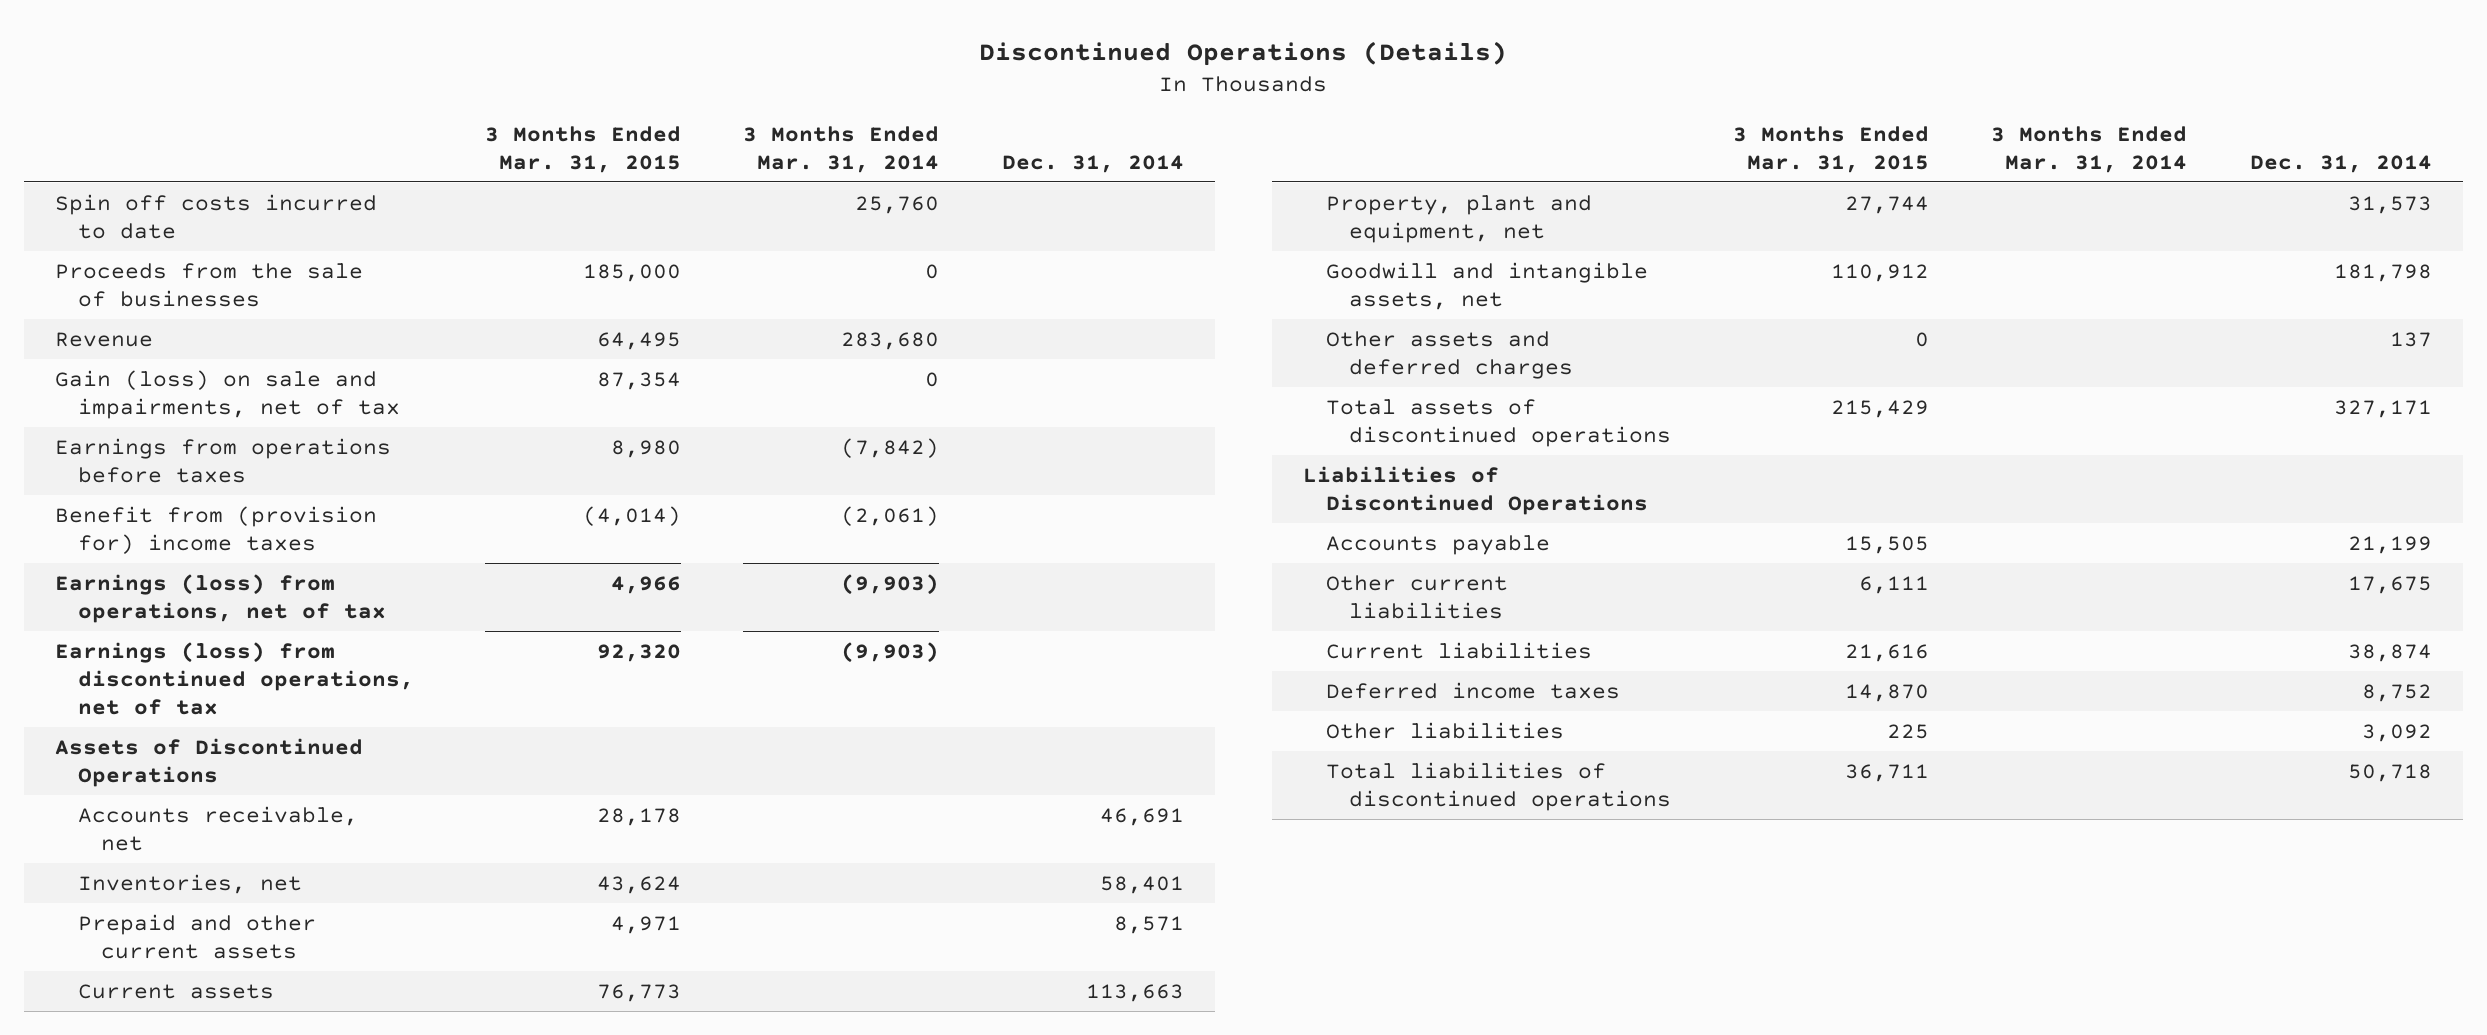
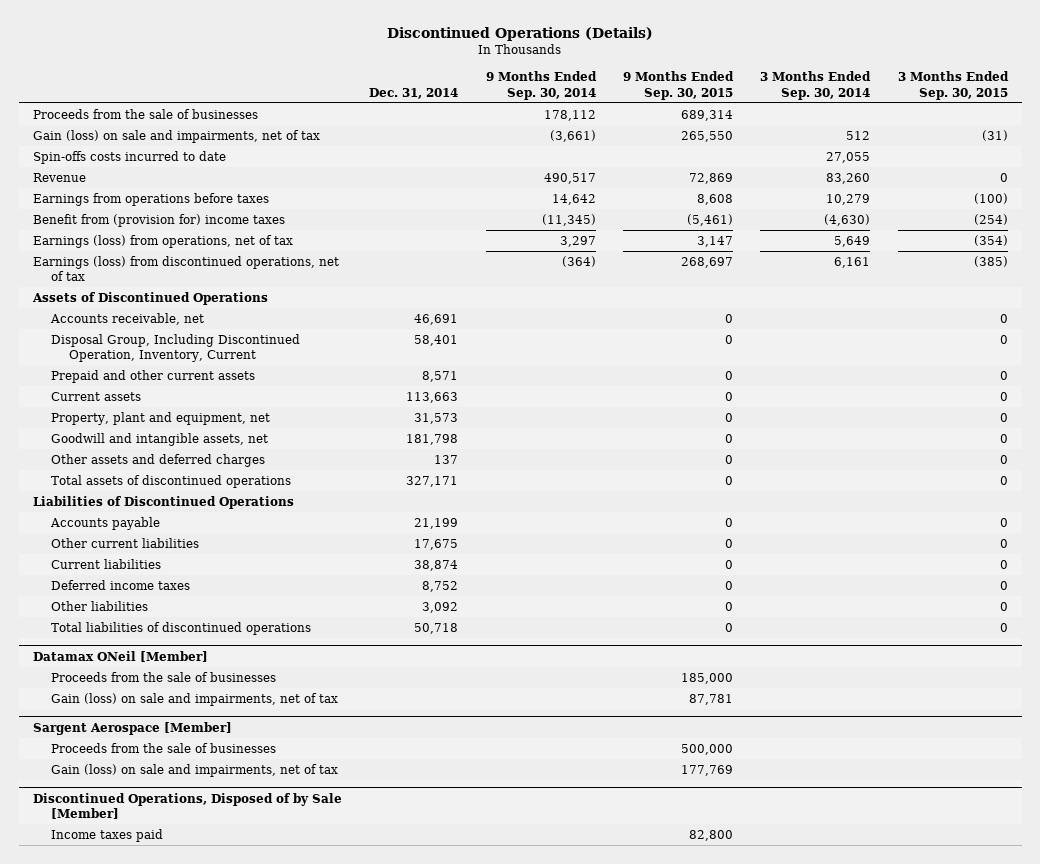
[484,125,681,173] 3 Months Ended Mar. 31, 2015 -> none
[743,125,940,173] 3 Months Ended Mar. 31, 2014 -> none
none -> [485,70,597,100] 9 Months Ended Sep. 30, 2014
none -> [622,70,734,100] 9 Months Ended Sep. 30, 2015
none -> [760,70,872,100] 3 Months Ended Sep. 30, 2014
none -> [897,70,1009,100] 3 Months Ended Sep. 30, 2015
[55,193,378,239] Spin off costs incurred to date -> none
none -> [32,150,226,164] Spin-offs costs incurred to date
[55,331,154,347] Revenue -> [32,172,86,182] Revenue
[77,873,302,894] Inventories, net -> [50,333,300,363] Disposal Group, Including Discontinued Operation, Inventory, Current
none -> [32,650,208,662] Datamax ONeil [Member]
none -> [50,671,276,682] Proceeds from the sale of businesses
none -> [50,692,338,706] Gain (loss) on sale and impairments, net of tax
none -> [32,721,232,735] Sargent Aerospace [Member]
none -> [50,742,276,753] Proceeds from the sale of businesses
none -> [50,763,338,777] Gain (loss) on sale and impairments, net of tax
none -> [32,792,342,820] Discontinued Operations, Disposed of by Sale [Member]
none -> [50,828,163,842] Income taxes paid

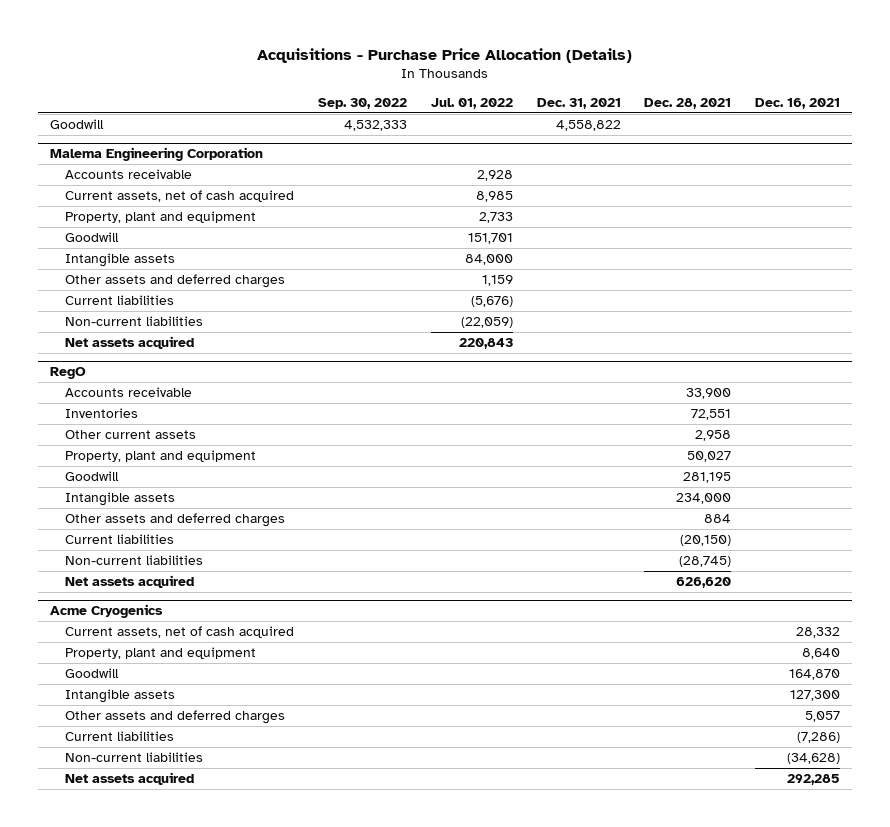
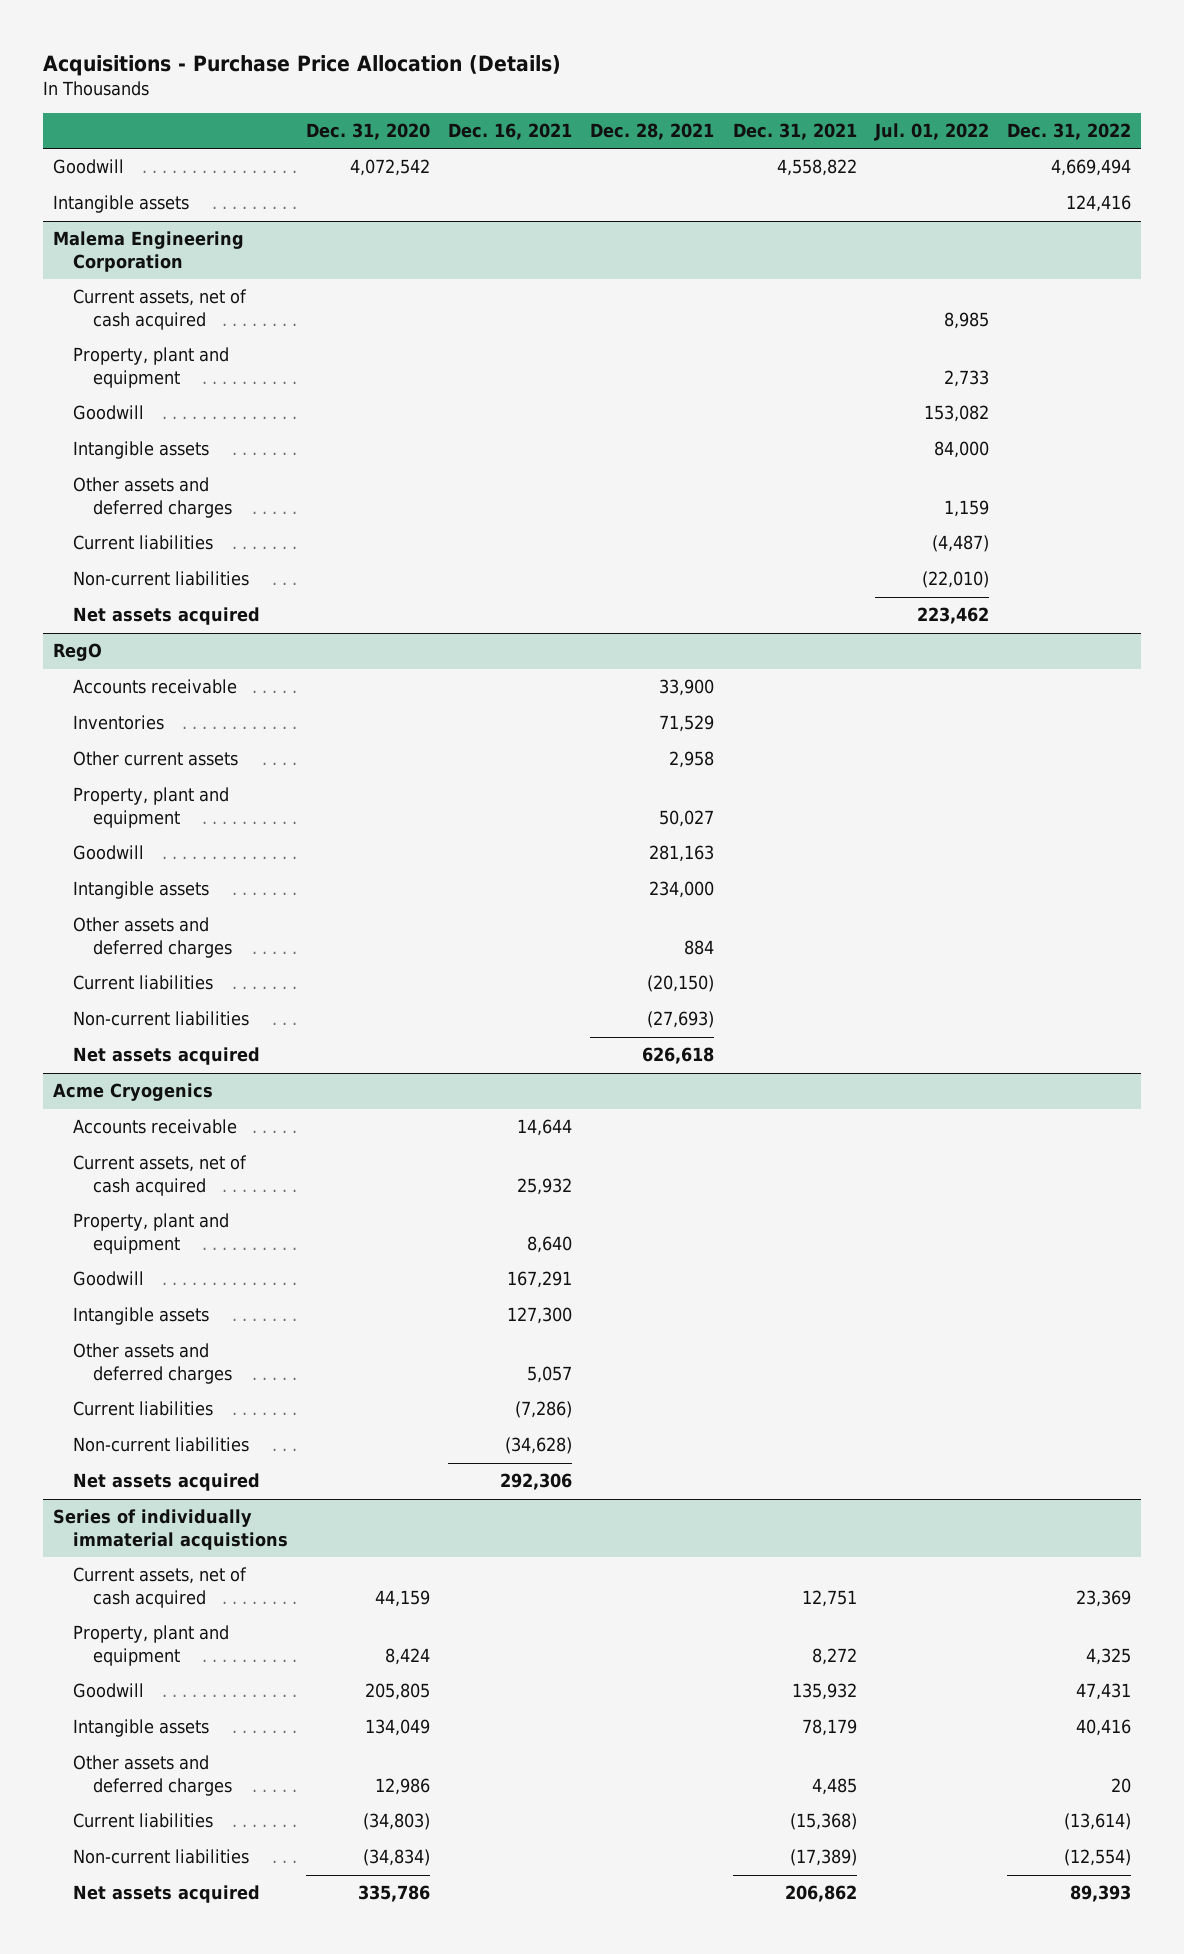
[318,98,408,110] Sep. 30, 2022 -> none
none -> [305,123,430,141] Dec. 31, 2020
none -> [1007,123,1132,141] Dec. 31, 2022
none -> [52,195,189,214] Intangible assets
[65,169,193,180] Accounts receivable -> none
[467,233,513,245] 151,701 -> [924,405,990,423] 153,082
[470,296,513,308] (5,676) -> [932,535,990,553] (4,487)
[460,317,513,329] (22,059) -> [922,571,990,589] (22,010)
[458,338,513,350] 220,843 -> [917,607,990,625] 223,462
[691,409,732,421] 72,551 -> [659,715,715,733] 71,529
[683,472,732,484] 281,195 -> [649,845,715,863] 281,163
[679,556,732,568] (28,745) -> [647,1011,715,1029] (27,693)
[676,577,732,589] 626,620 -> [642,1047,715,1065] 626,618
none -> [72,1119,237,1135] Accounts receivable
[796,627,841,639] 28,332 -> [517,1177,573,1195] 25,932
[789,669,841,681] 164,870 -> [507,1271,573,1289] 167,291
[787,774,841,786] 292,285 -> [500,1473,573,1491] 292,306
none -> [52,1509,288,1550] Series of individually immaterial acquistions
none -> [72,1567,247,1608] Current assets, net of cash acquired
none -> [72,1625,229,1666] Property, plant and equipment
none -> [72,1683,144,1699] Goodwill
none -> [72,1719,209,1738] Intangible assets
none -> [72,1755,232,1796] Other assets and deferred charges
none -> [72,1813,213,1829] Current liabilities
none -> [72,1849,249,1865] Non-current liabilities
none -> [72,1885,260,1904] Net assets acquired

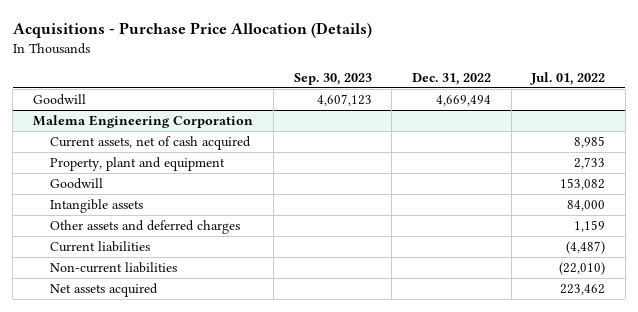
[305,123,430,141] Dec. 31, 2020 -> none
[448,123,573,141] Dec. 16, 2021 -> none
[590,123,715,141] Dec. 28, 2021 -> none
[732,123,857,141] Dec. 31, 2021 -> none
none -> [293,72,372,85] Sep. 30, 2023
[52,195,189,214] Intangible assets -> none
[52,643,102,662] RegO -> none
[72,679,237,695] Accounts receivable -> none
[72,715,164,731] Inventories -> none
[72,751,238,767] Other current assets -> none
[72,787,229,828] Property, plant and equipment -> none
[72,845,144,861] Goodwill -> none
[72,881,209,900] Intangible assets -> none
[72,917,232,958] Other assets and deferred charges -> none
[72,975,213,991] Current liabilities -> none
[72,1011,249,1027] Non-current liabilities -> none
[72,1047,260,1066] Net assets acquired -> none
[52,1083,213,1102] Acme Cryogenics -> none
[72,1119,237,1135] Accounts receivable -> none
[72,1155,247,1196] Current assets, net of cash acquired -> none
[72,1213,229,1254] Property, plant and equipment -> none
[72,1271,144,1287] Goodwill -> none
[72,1307,209,1326] Intangible assets -> none
[72,1343,232,1384] Other assets and deferred charges -> none
[72,1401,213,1417] Current liabilities -> none
[72,1437,249,1453] Non-current liabilities -> none
[72,1473,260,1492] Net assets acquired -> none
[52,1509,288,1550] Series of individually immaterial acquistions -> none
[72,1567,247,1608] Current assets, net of cash acquired -> none
[72,1625,229,1666] Property, plant and equipment -> none
[72,1683,144,1699] Goodwill -> none
[72,1719,209,1738] Intangible assets -> none
[72,1755,232,1796] Other assets and deferred charges -> none
[72,1813,213,1829] Current liabilities -> none
[72,1849,249,1865] Non-current liabilities -> none
[72,1885,260,1904] Net assets acquired -> none

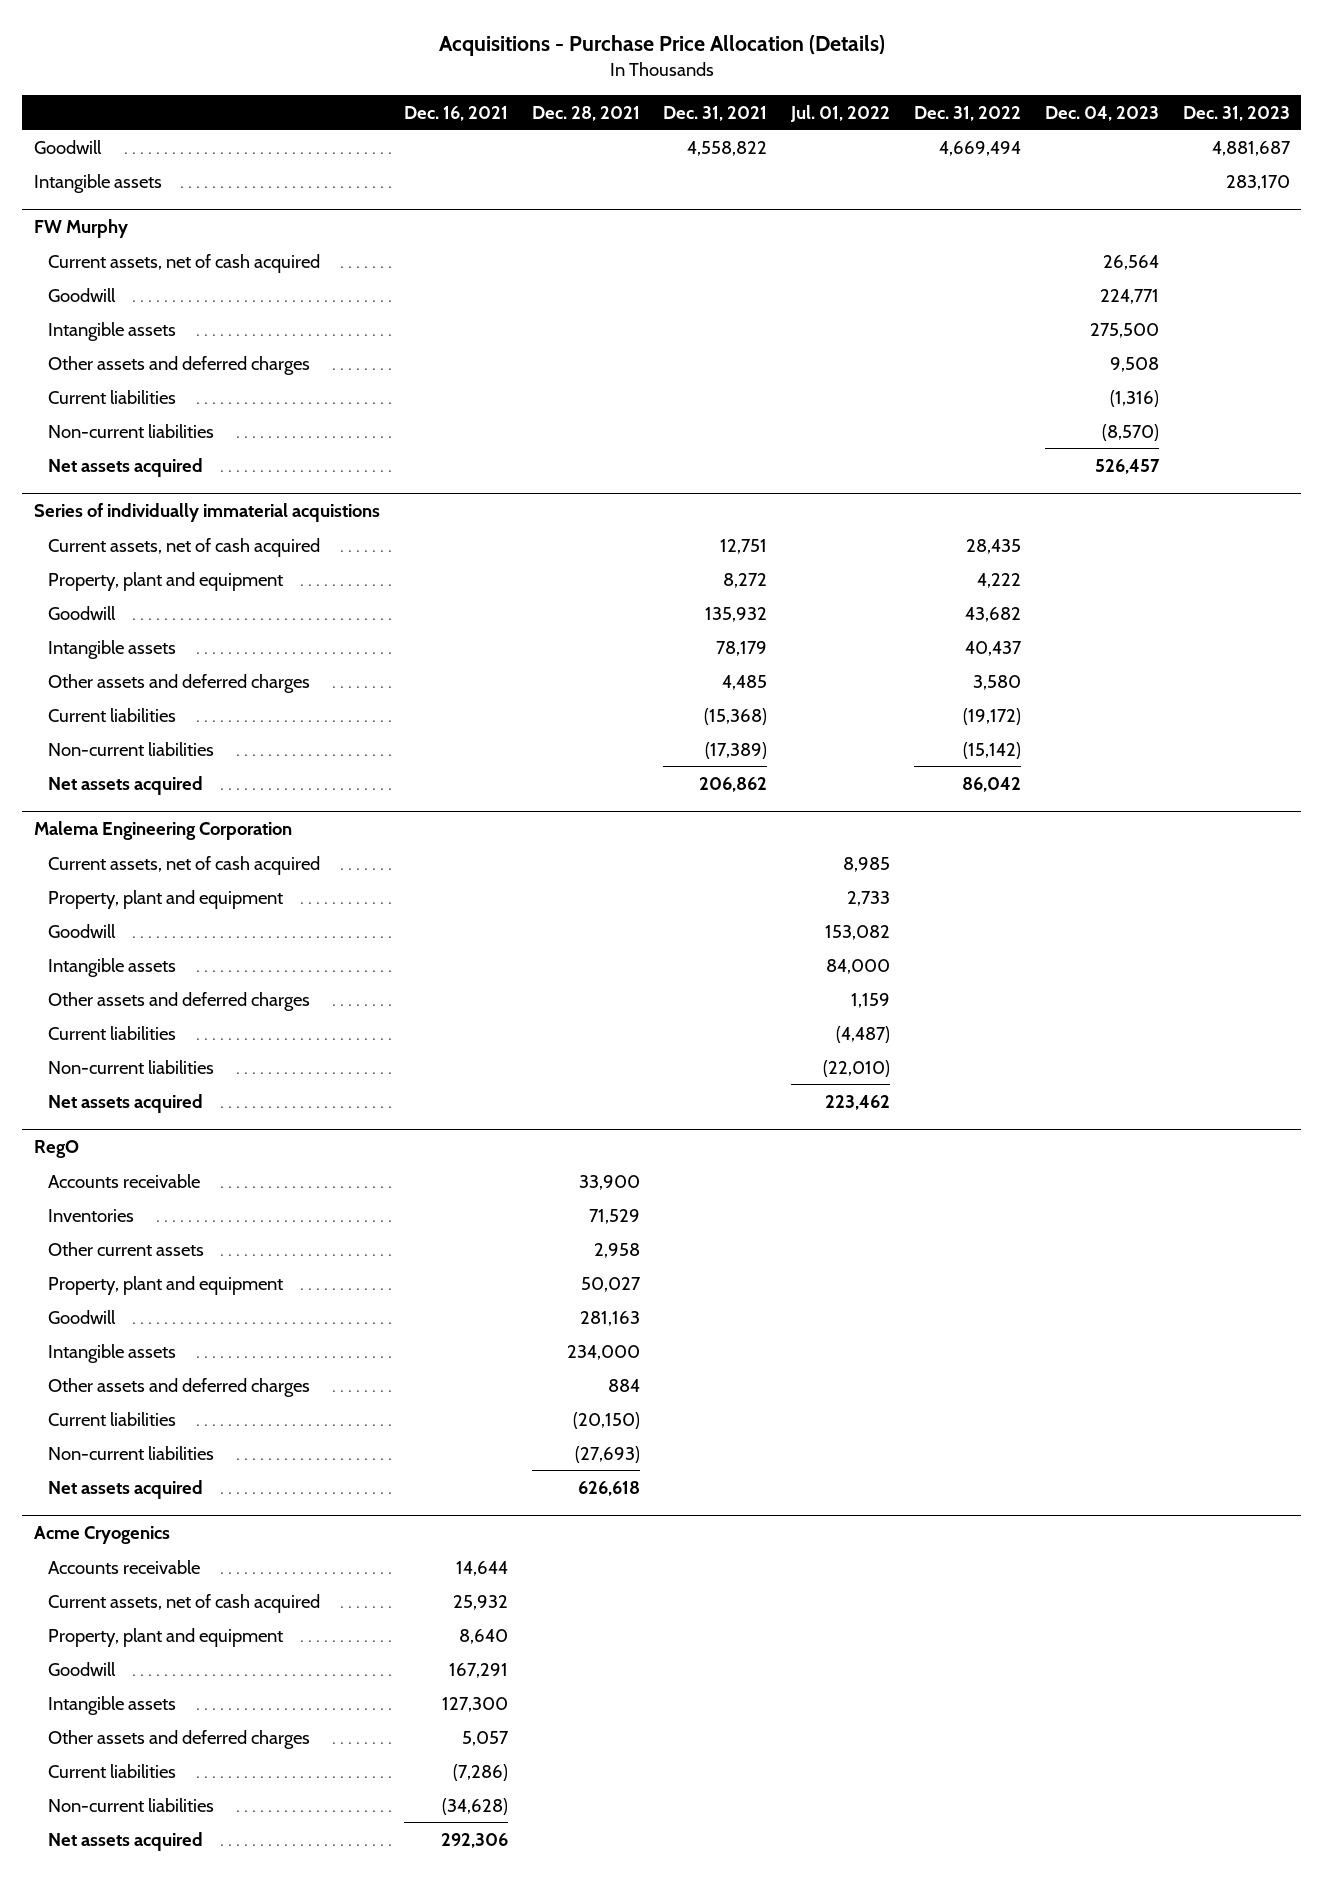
[293,72,372,85] Sep. 30, 2023 -> none
none -> [403,105,508,121] Dec. 16, 2021
none -> [531,105,640,121] Dec. 28, 2021
none -> [663,105,768,121] Dec. 31, 2021
none -> [1044,105,1159,121] Dec. 04, 2023
none -> [1182,105,1290,121] Dec. 31, 2023
none -> [33,173,162,193] Intangible assets
none -> [33,219,128,239] FW Murphy
none -> [47,253,320,273] Current assets, net of cash acquired
none -> [47,287,116,302] Goodwill
none -> [47,321,176,341] Intangible assets
none -> [47,355,310,375] Other assets and deferred charges
none -> [47,389,176,404] Current liabilities
none -> [47,423,214,438] Non-current liabilities
none -> [47,457,203,477] Net assets acquired
none -> [33,503,380,523] Series of individually immaterial acquistions
none -> [47,537,320,557] Current assets, net of cash acquired
none -> [47,571,283,591] Property, plant and equipment
none -> [47,605,116,620] Goodwill
none -> [47,639,176,659] Intangible assets
none -> [47,673,310,693] Other assets and deferred charges
none -> [47,707,176,722] Current liabilities
none -> [47,741,214,756] Non-current liabilities
none -> [47,775,203,795] Net assets acquired
none -> [33,1140,79,1159] RegO
none -> [47,1173,200,1188] Accounts receivable
none -> [47,1208,134,1222] Inventories
none -> [47,1241,204,1256] Other current assets
none -> [47,1275,283,1295] Property, plant and equipment
none -> [47,1309,116,1324] Goodwill
none -> [47,1343,176,1363] Intangible assets
none -> [47,1377,310,1397] Other assets and deferred charges
none -> [47,1411,176,1426] Current liabilities
none -> [47,1445,214,1460] Non-current liabilities
none -> [47,1479,203,1499] Net assets acquired
none -> [33,1526,170,1545] Acme Cryogenics
none -> [47,1559,200,1574] Accounts receivable
none -> [47,1593,320,1613] Current assets, net of cash acquired
none -> [47,1627,283,1647] Property, plant and equipment
none -> [47,1661,116,1676] Goodwill
none -> [47,1695,176,1715] Intangible assets
none -> [47,1729,310,1749] Other assets and deferred charges
none -> [47,1763,176,1778] Current liabilities
none -> [47,1797,214,1812] Non-current liabilities
none -> [47,1831,203,1851] Net assets acquired

